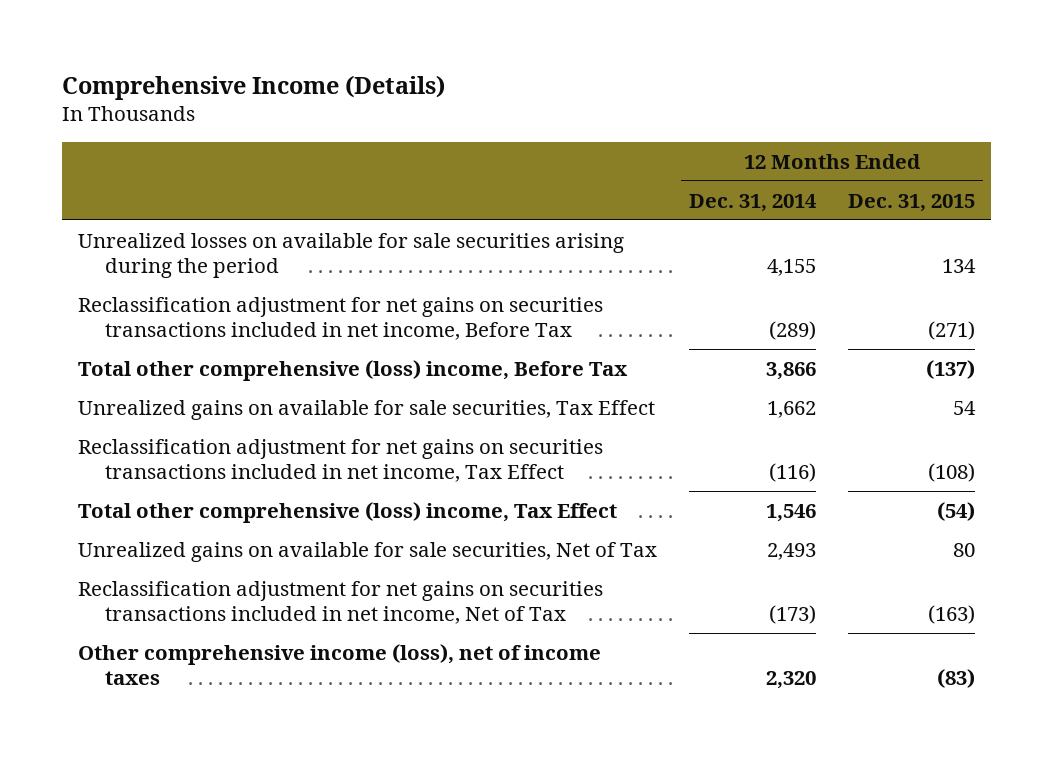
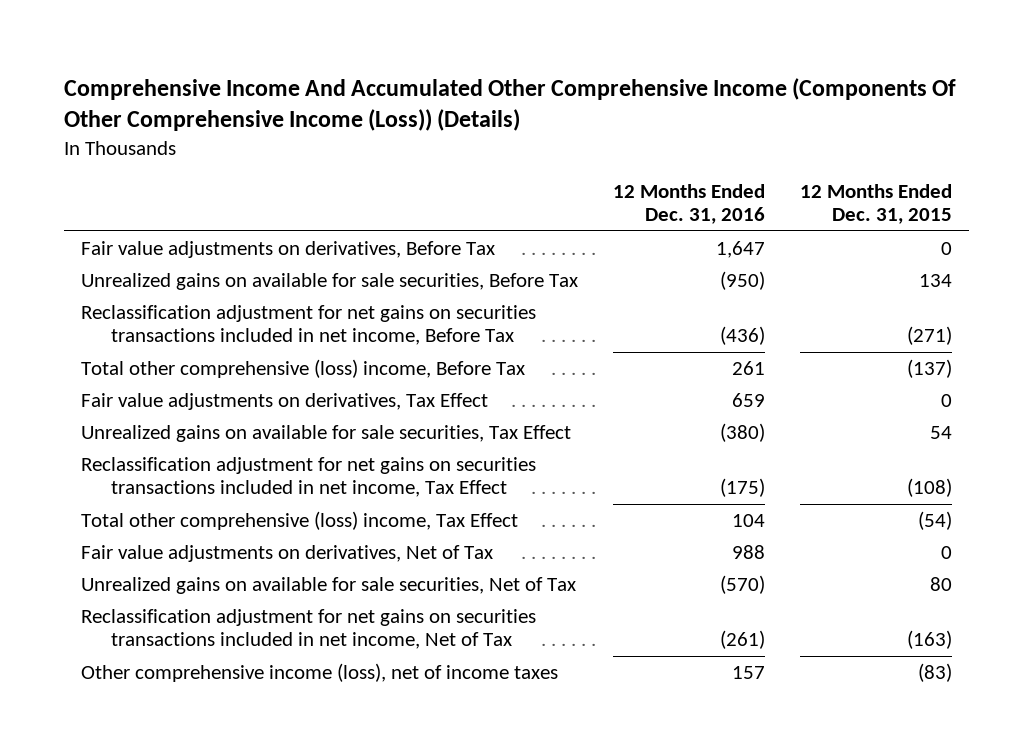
[61,74,445,100] Comprehensive Income (Details) -> [64,77,957,132] Comprehensive Income And Accumulated Other Comprehensive Income (Components Of Other Comprehensive Income (Loss)) (Details)
[689,193,818,212] Dec. 31, 2014 -> none
none -> [613,183,766,225] 12 Months Ended Dec. 31, 2016
none -> [81,240,496,258] Fair value adjustments on derivatives, Before Tax
[77,232,624,279] Unrealized losses on available for sale securities arising during the period -> [81,272,579,290] Unrealized gains on available for sale securities, Before Tax
none -> [81,392,489,410] Fair value adjustments on derivatives, Tax Effect
none -> [81,544,494,562] Fair value adjustments on derivatives, Net of Tax

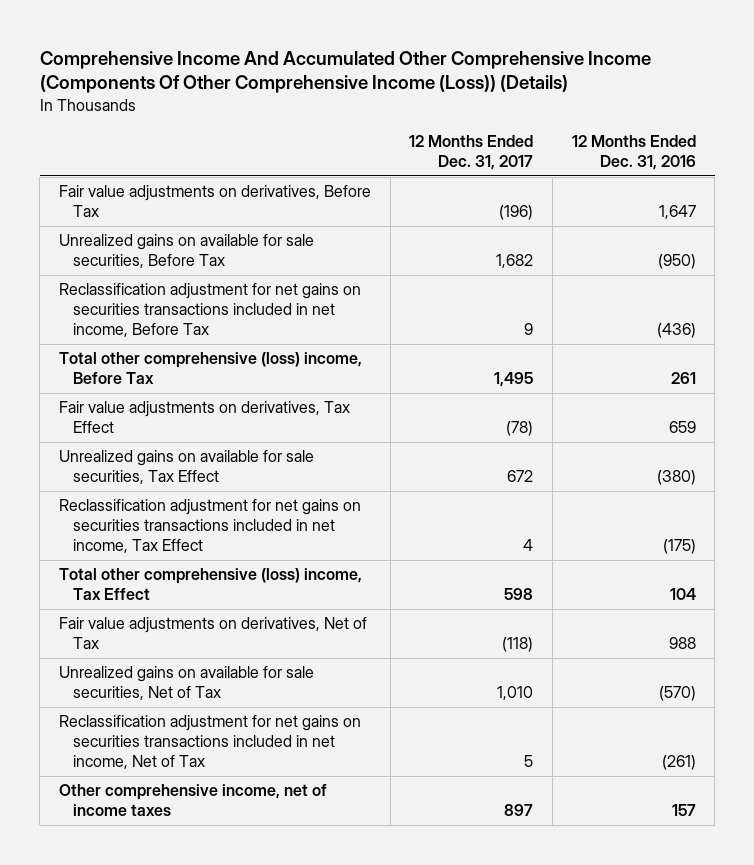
[799,183,952,225] 12 Months Ended Dec. 31, 2015 -> none
none -> [409,135,534,170] 12 Months Ended Dec. 31, 2017
[81,662,559,682] Other comprehensive income (loss), net of income taxes -> [58,784,327,817] Other comprehensive income, net of income taxes

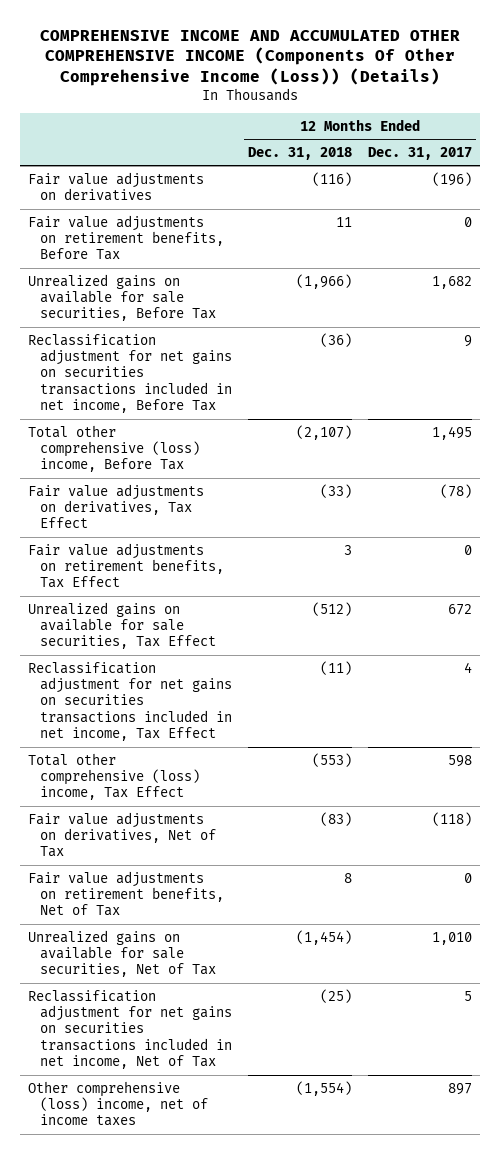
[39,50,651,94] Comprehensive Income And Accumulated Other Comprehensive Income (Components Of Other Comprehensive Income (Loss)) (Details) -> [40,29,461,86] COMPREHENSIVE INCOME AND ACCUMULATED OTHER COMPREHENSIVE INCOME (Components Of Other Comprehensive Income (Loss)) (Details)
[571,135,696,170] 12 Months Ended Dec. 31, 2016 -> none
none -> [248,146,353,160] Dec. 31, 2018
[58,185,371,218] Fair value adjustments on derivatives, Before Tax -> [27,171,204,202] Fair value adjustments on derivatives
none -> [27,214,225,261] Fair value adjustments on retirement benefits, Before Tax
none -> [27,542,225,589] Fair value adjustments on retirement benefits, Tax Effect
none -> [27,870,225,917] Fair value adjustments on retirement benefits, Net of Tax
[58,784,327,817] Other comprehensive income, net of income taxes -> [27,1080,209,1127] Other comprehensive (loss) income, net of income taxes

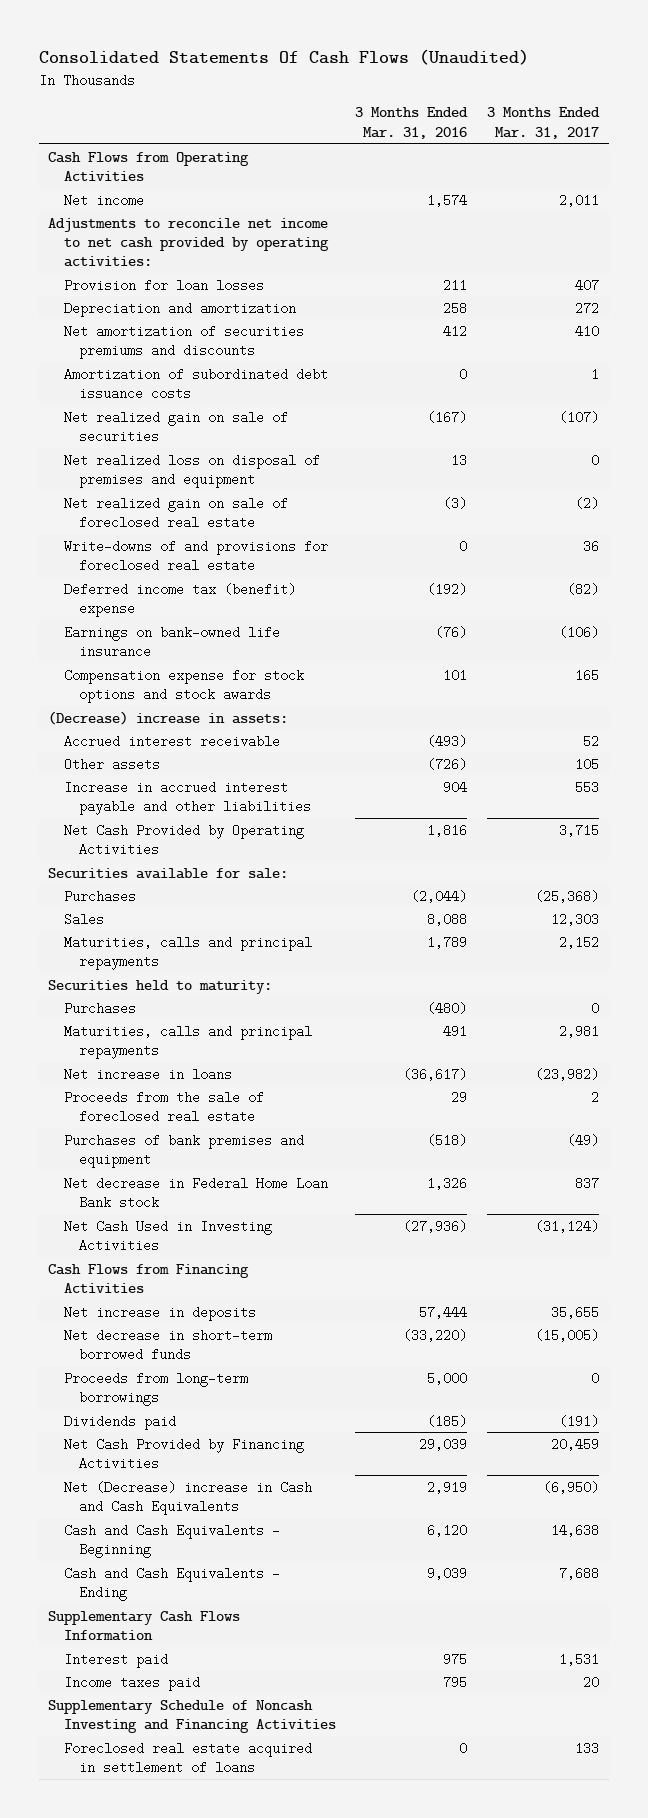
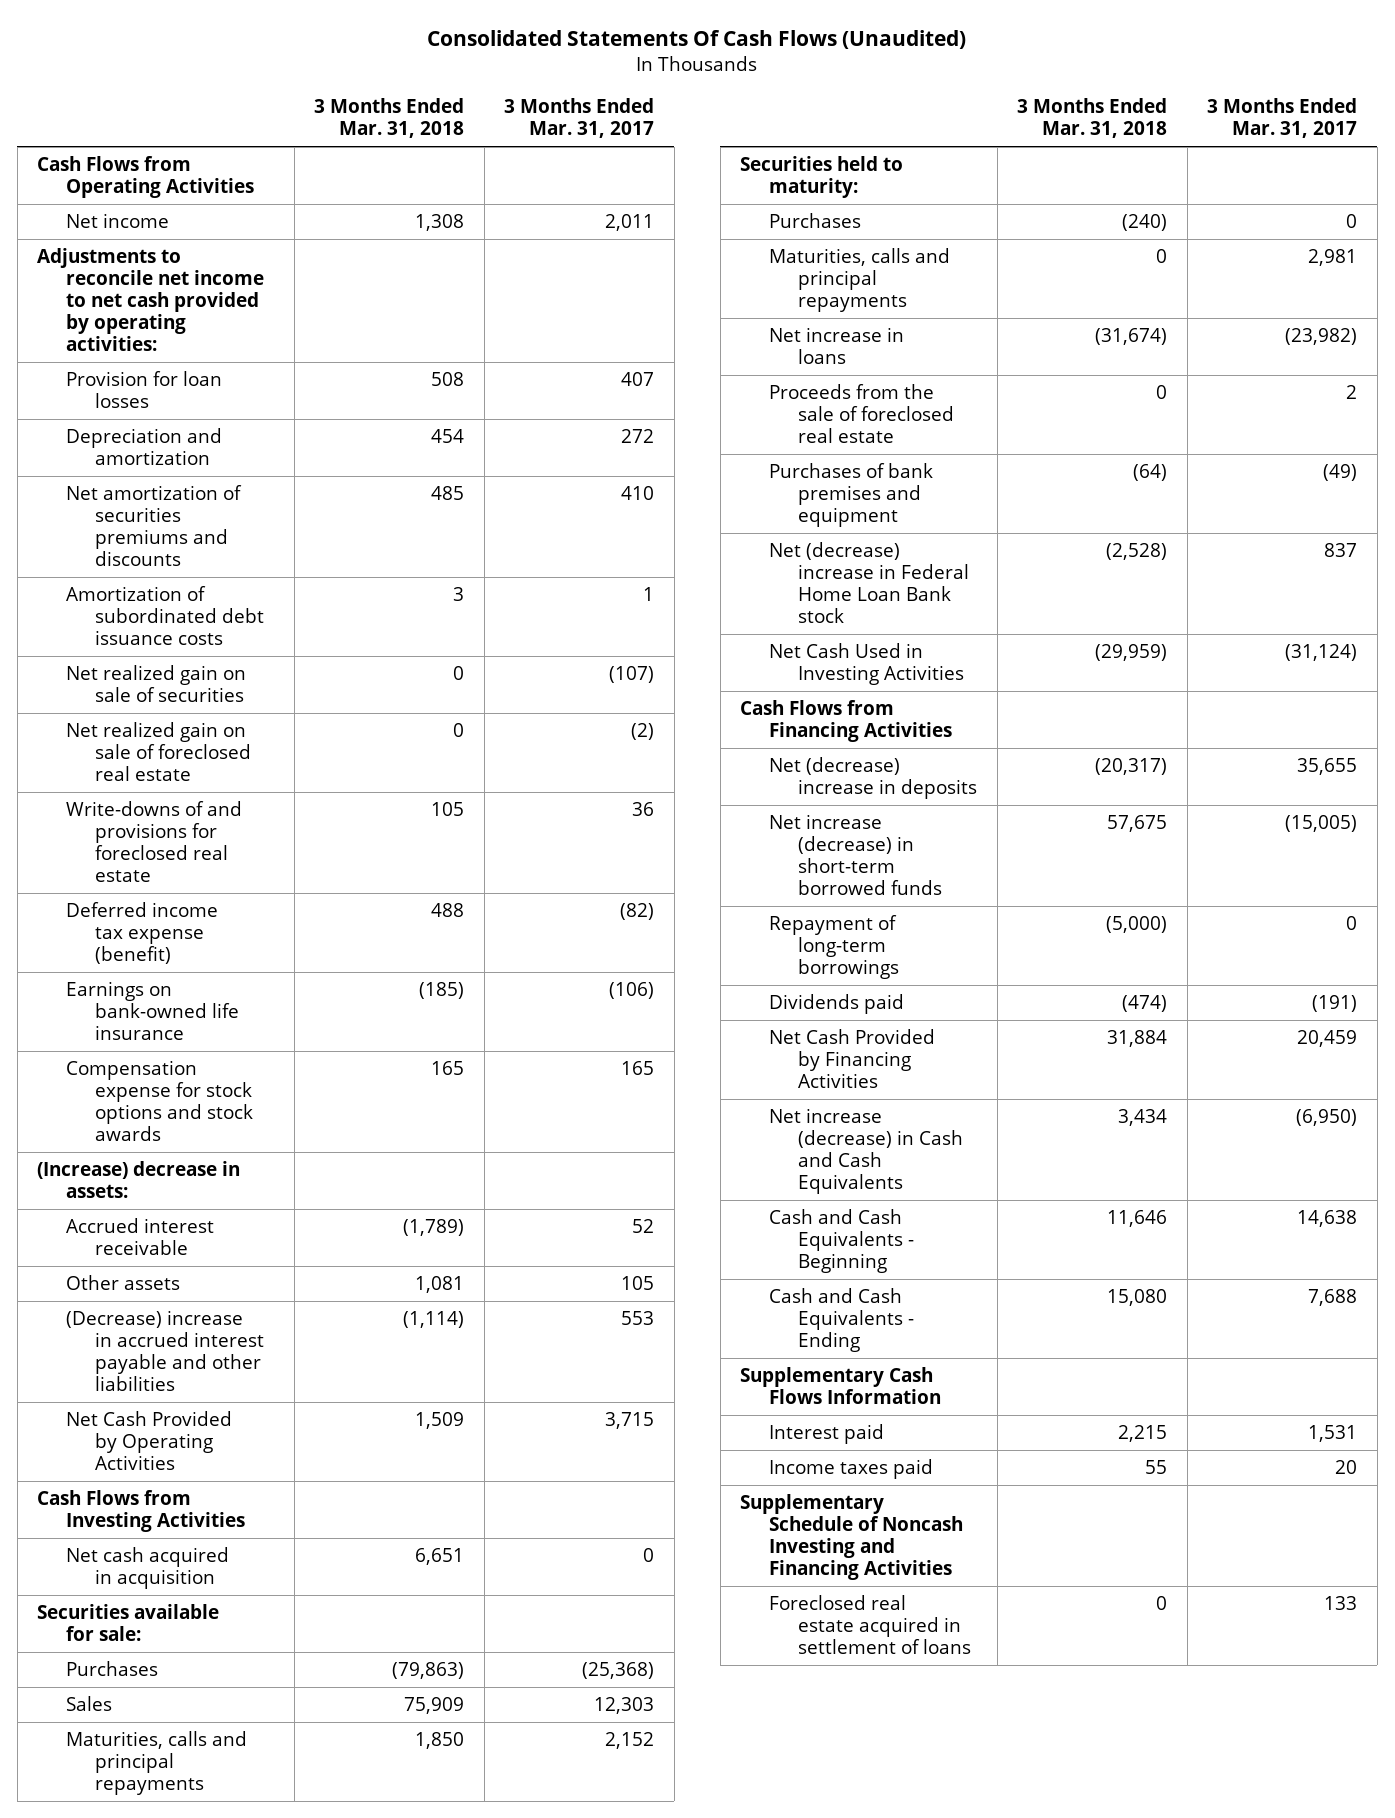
[355,107,469,139] 3 Months Ended Mar. 31, 2016 -> none
none -> [314,98,465,139] 3 Months Ended Mar. 31, 2018
[63,453,320,489] Net realized loss on disposal of premises and equipment -> none
[63,582,296,618] Deferred income tax (benefit) expense -> [66,902,219,965] Deferred income tax expense (benefit)
[48,710,289,725] (Decrease) increase in assets: -> [37,1161,241,1199] (Increase) decrease in assets:
[63,780,311,816] Increase in accrued interest payable and other liabilities -> [66,1310,265,1392] (Decrease) increase in accrued interest payable and other liabilities
none -> [37,1490,246,1533] Cash Flows from Investing Activities
none -> [66,1547,230,1590] Net cash acquired in acquisition
[63,1176,328,1210] Net decrease in Federal Home Loan Bank stock -> [769,542,970,624] Net (decrease) increase in Federal Home Loan Bank stock
[63,1371,248,1407] Proceeds from long-term borrowings -> none
[63,1305,256,1321] Net increase in deposits -> [769,757,978,800] Net (decrease) increase in deposits
[63,1328,272,1362] Net decrease in short-term borrowed funds -> [769,814,943,896] Net increase (decrease) in short-term borrowed funds
none -> [769,915,900,980] Repayment of long-term borrowings
[63,1480,312,1516] Net (Decrease) increase in Cash and Cash Equivalents -> [769,1108,964,1195] Net increase (decrease) in Cash and Cash Equivalents

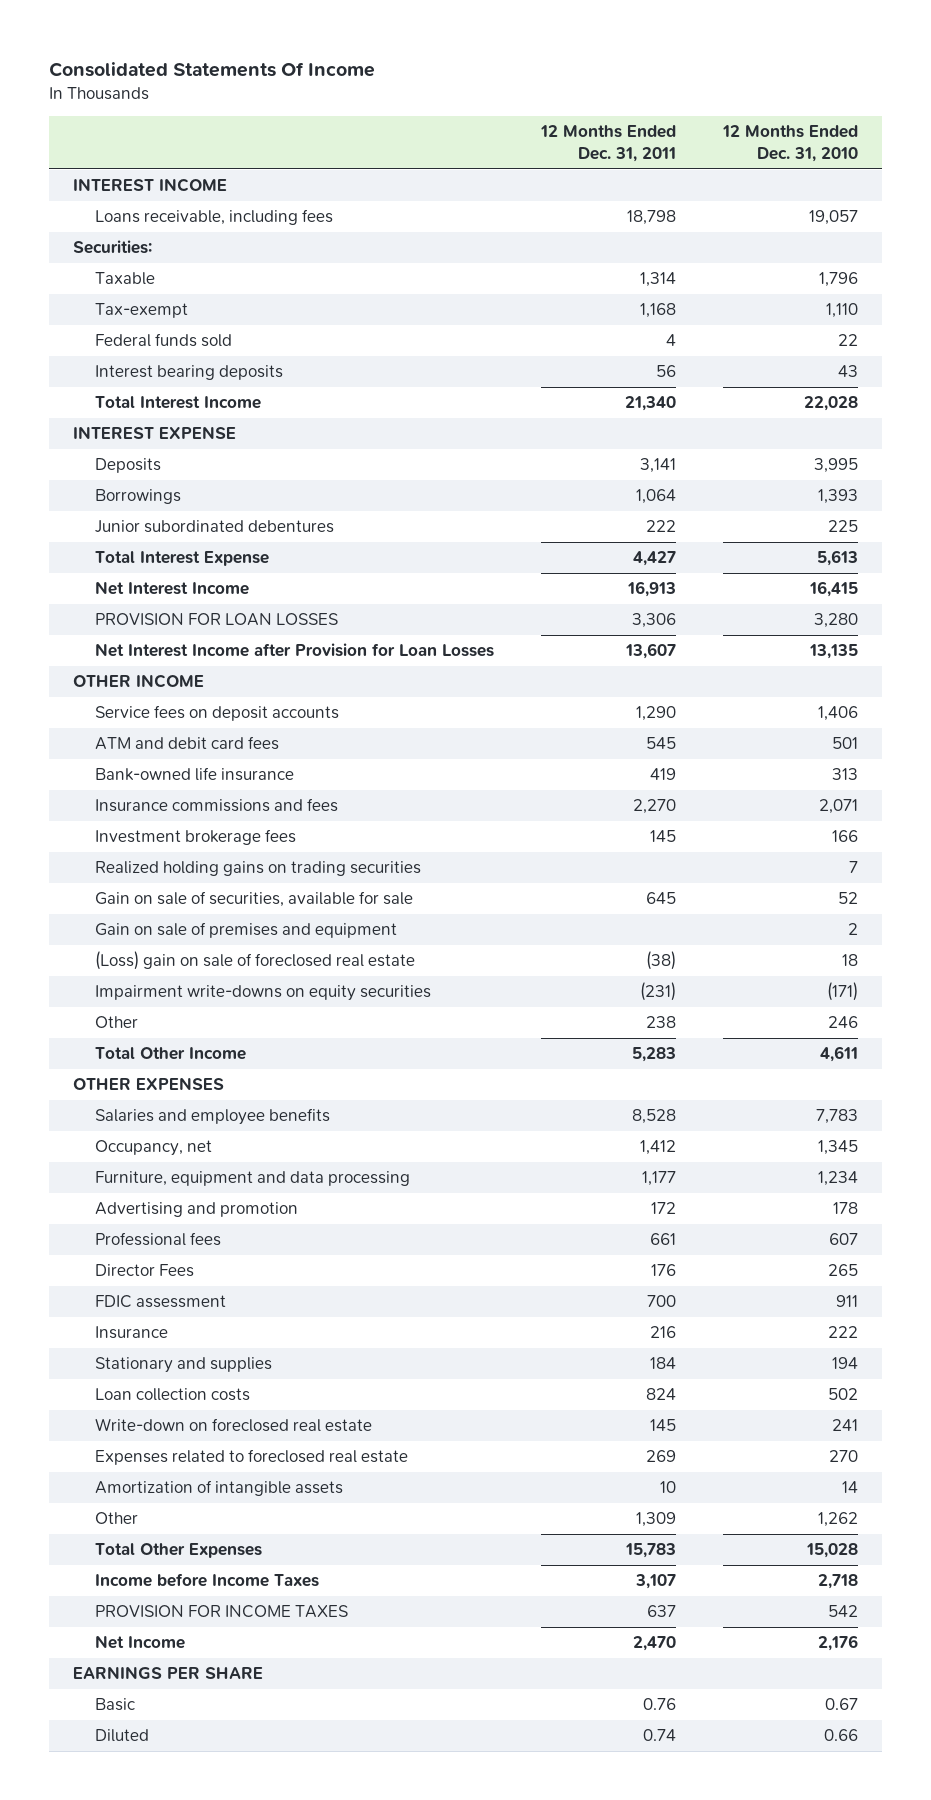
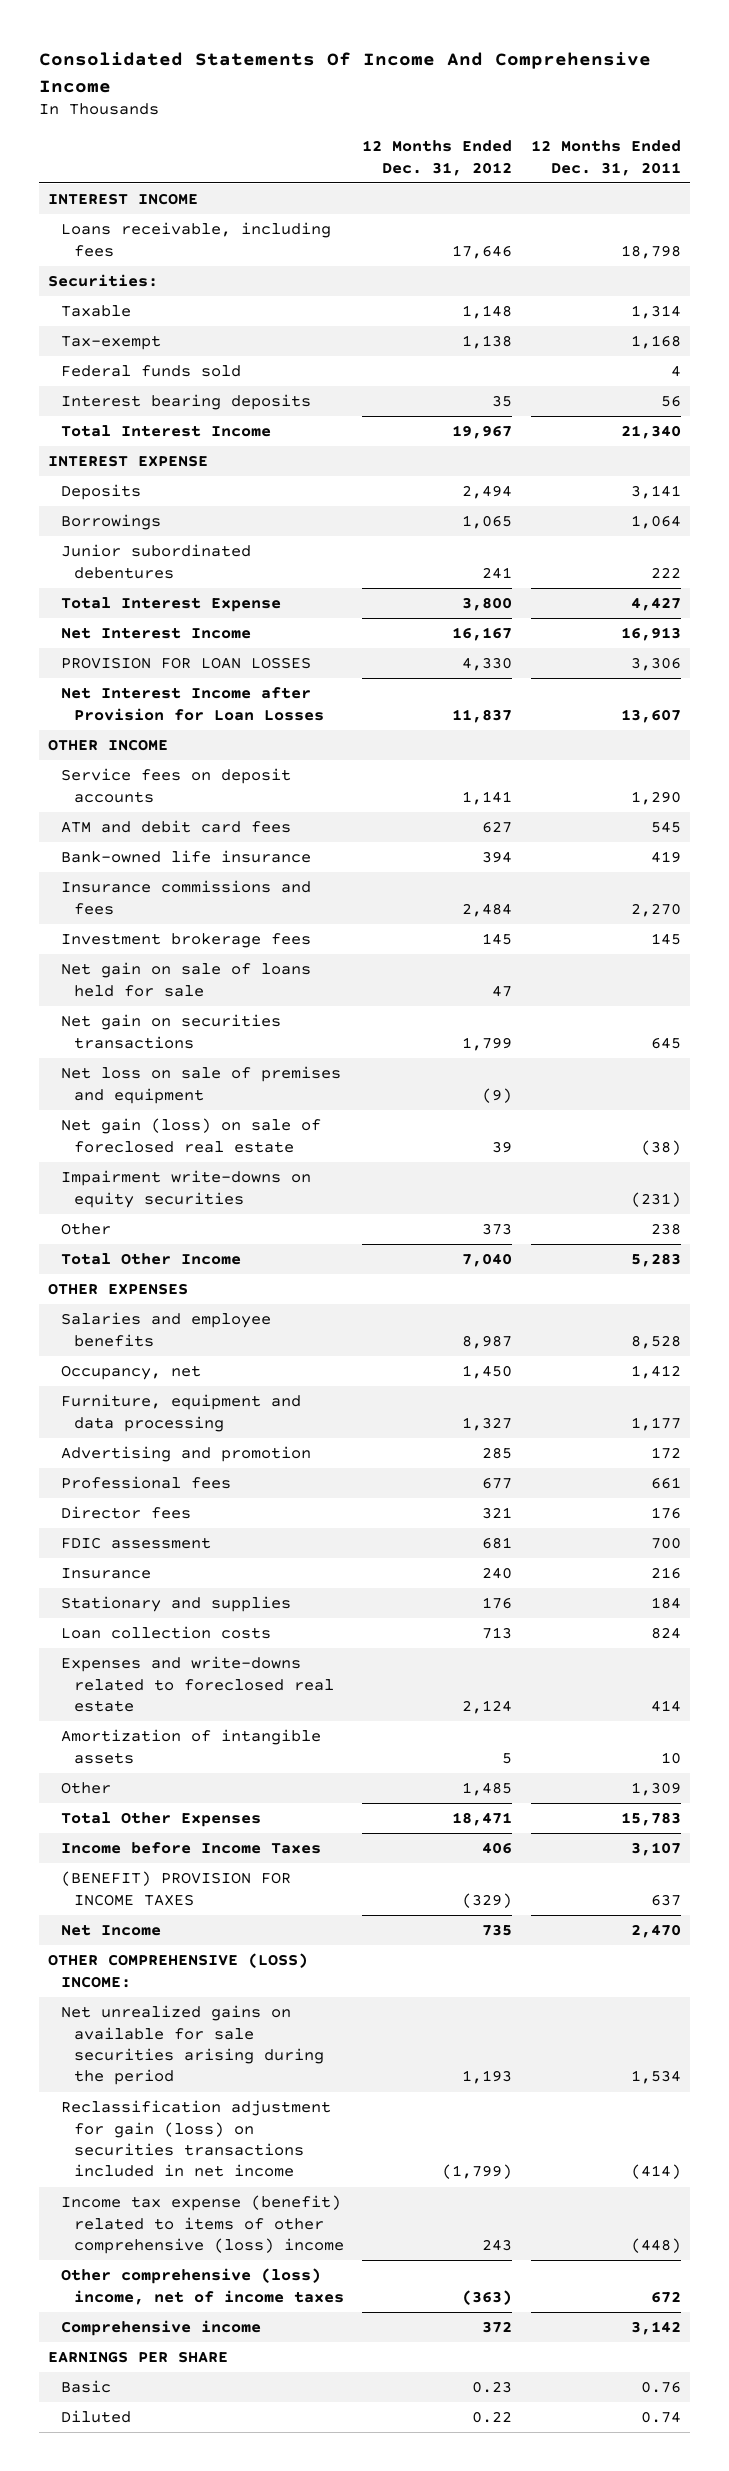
[49,61,376,77] Consolidated Statements Of Income -> [39,52,652,93] Consolidated Statements Of Income And Comprehensive Income
[722,125,859,163] 12 Months Ended Dec. 31, 2010 -> none
none -> [362,140,513,176] 12 Months Ended Dec. 31, 2012
[94,861,421,877] Realized holding gains on trading securities -> none
none -> [61,962,312,997] Net gain on sale of loans held for sale
[94,891,413,908] Gain on sale of securities, available for sale -> [61,1014,282,1049] Net gain on securities transactions
[94,922,397,939] Gain on sale of premises and equipment -> [61,1066,342,1104] Net loss on sale of premises and equipment
[94,951,415,971] (Loss) gain on sale of foreclosed real estate -> [61,1118,322,1153] Net gain (loss) on sale of foreclosed real estate
[94,1264,194,1278] Director Fees -> [61,1506,192,1520] Director fees
[94,1418,372,1433] Write-down on foreclosed real estate -> none
[94,1449,408,1466] Expenses related to foreclosed real estate -> [61,1656,335,1712] Expenses and write-downs related to foreclosed real estate
[645,1450,676,1463] 269 -> [650,1699,681,1712] 414
[94,1605,348,1619] PROVISION FOR INCOME TAXES -> [61,1871,292,1906] (BENEFIT) PROVISION FOR INCOME TAXES
none -> [48,1953,309,1988] OTHER COMPREHENSIVE (LOSS) INCOME:
none -> [61,2005,325,2086] Net unrealized gains on available for sale securities arising during the period
none -> [61,2100,332,2178] Reclassification adjustment for gain (loss) on securities transactions included in net income
none -> [61,2195,345,2254] Income tax expense (benefit) related to items of other comprehensive (loss) income
none -> [61,2268,345,2305] Other comprehensive (loss) income, net of income taxes
none -> [61,2320,262,2337] Comprehensive income

